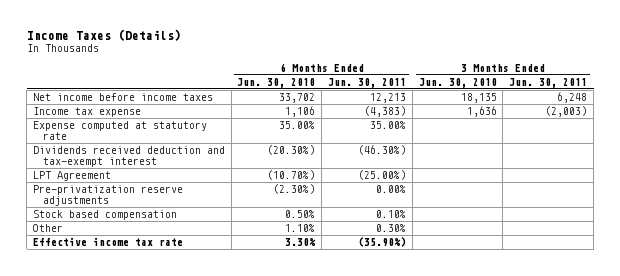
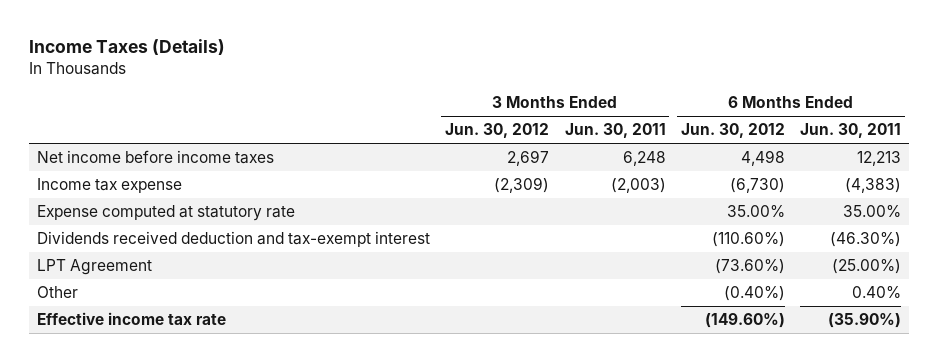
[237,77,316,88] Jun. 30, 2010 -> none
[418,77,497,88] Jun. 30, 2010 -> none
none -> [445,123,550,139] Jun. 30, 2012
none -> [680,123,785,139] Jun. 30, 2012
[32,185,183,206] Pre-privatization reserve adjustments -> none
[32,210,177,221] Stock based compensation -> none
[376,224,407,233] 0.30% -> [852,286,902,299] 0.40%

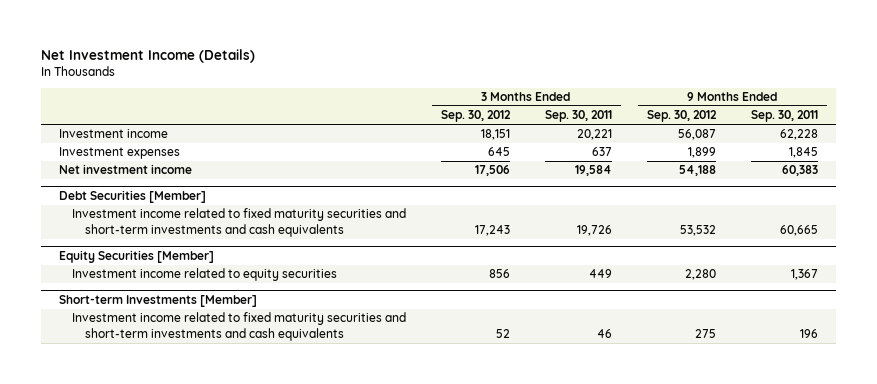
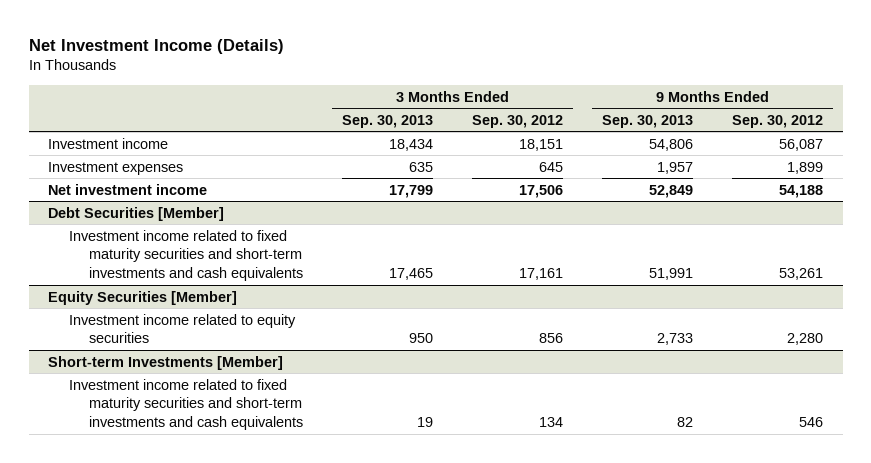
[544,110,612,123] Sep. 30, 2011 -> none
[751,110,819,123] Sep. 30, 2011 -> none
none -> [342,114,434,128] Sep. 30, 2013
none -> [602,114,694,128] Sep. 30, 2013
[474,224,510,236] 17,243 -> [519,268,564,281] 17,161
[679,224,716,236] 53,532 -> [779,268,824,281] 53,261
[495,328,510,338] 52 -> [539,417,564,428] 134
[694,328,716,338] 275 -> [799,417,824,428] 546

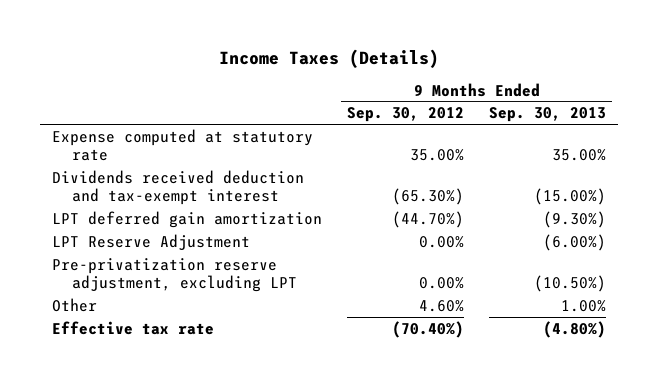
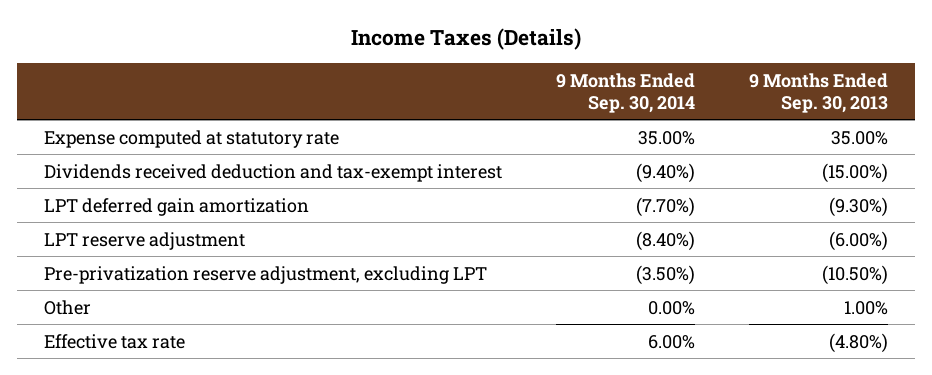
[347,107,465,123] Sep. 30, 2012 -> none
none -> [555,72,695,113] 9 Months Ended Sep. 30, 2014
[52,233,251,250] LPT Reserve Adjustment -> [43,231,245,250] LPT reserve adjustment

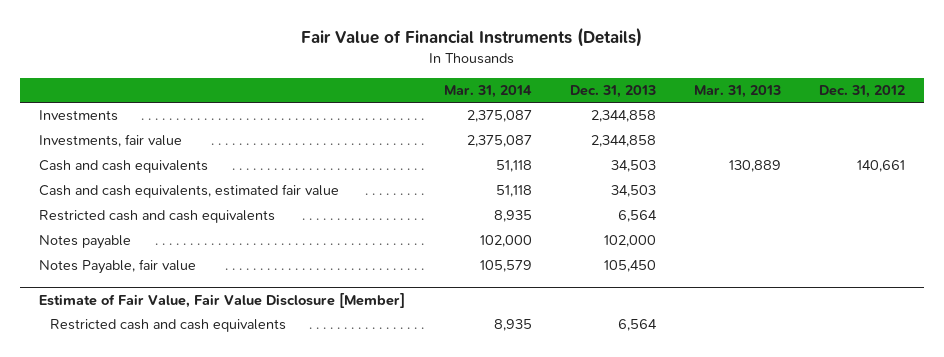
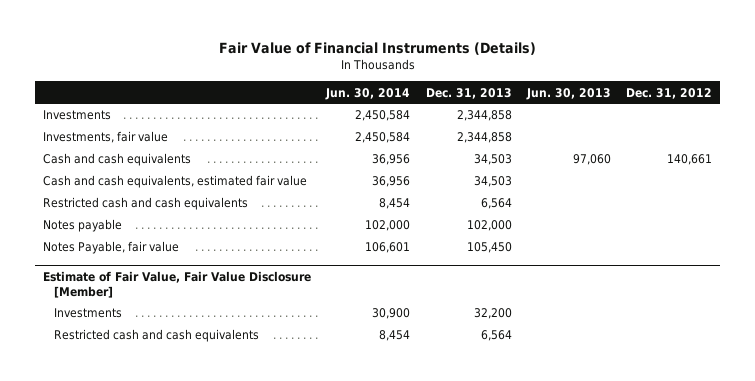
[443,85,532,99] Mar. 31, 2014 -> none
[693,85,781,99] Mar. 31, 2013 -> none
none -> [325,87,411,100] Jun. 30, 2014
none -> [526,87,612,100] Jun. 30, 2013
none -> [53,308,122,319] Investments

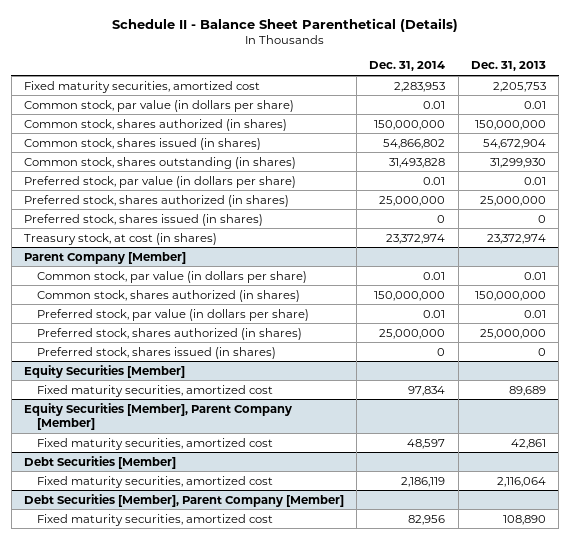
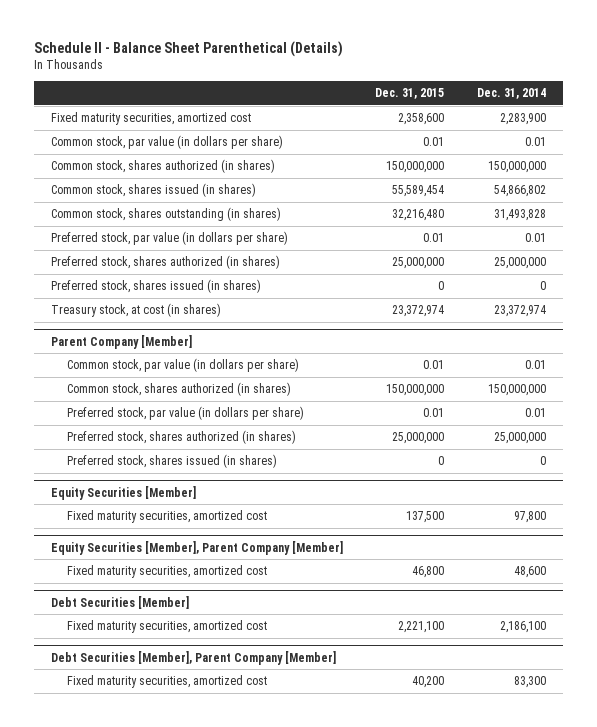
[470,61,546,72] Dec. 31, 2013 -> none
none -> [375,88,445,100] Dec. 31, 2015
[394,81,446,92] 2,283,953 -> [500,113,547,126] 2,283,900
[408,385,446,396] 97,834 -> [514,511,547,524] 97,800
[407,438,446,449] 48,597 -> [514,566,547,579] 48,600
[401,476,446,487] 2,186,119 -> [500,621,547,634] 2,186,100
[408,514,446,525] 82,956 -> [514,676,547,689] 83,300

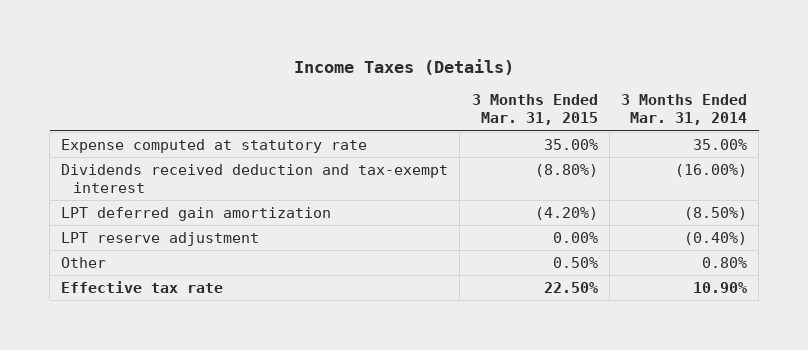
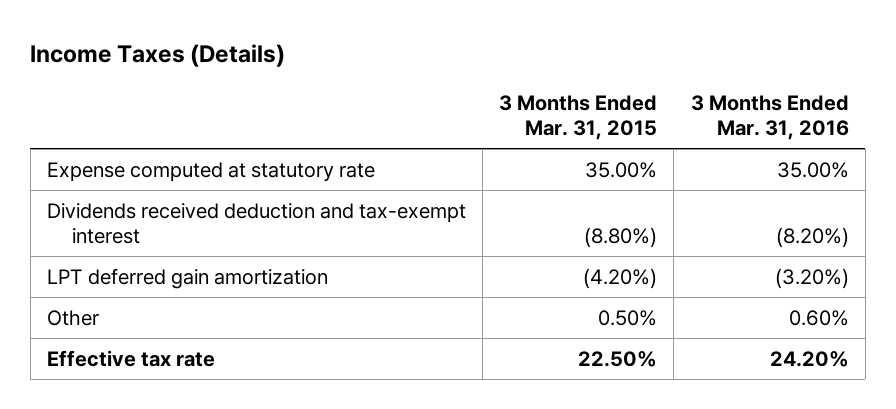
[621,94,748,126] 3 Months Ended Mar. 31, 2014 -> none
none -> [690,95,849,141] 3 Months Ended Mar. 31, 2016
[61,232,260,247] LPT reserve adjustment -> none

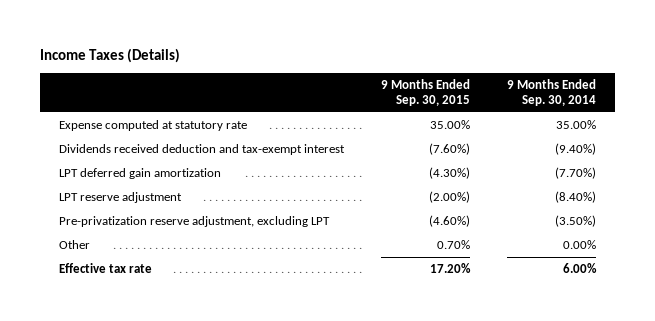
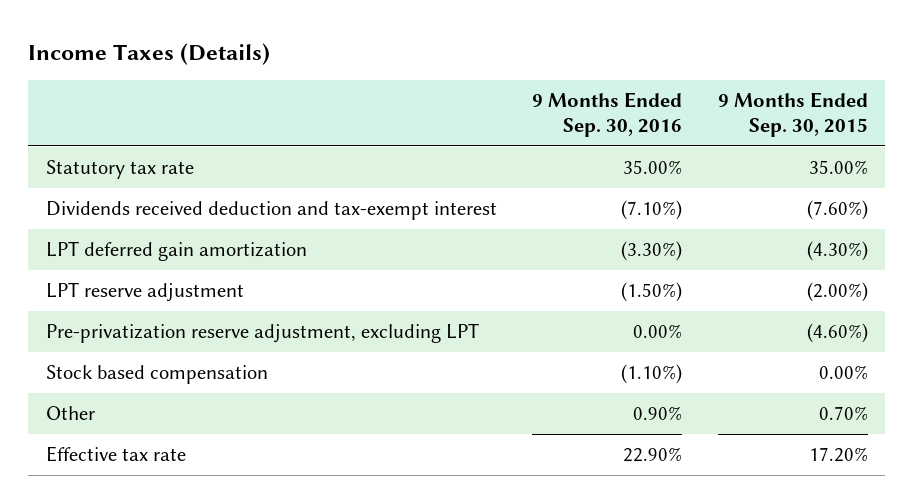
[507,78,597,106] 9 Months Ended Sep. 30, 2014 -> none
none -> [532,92,683,138] 9 Months Ended Sep. 30, 2016
[58,120,247,132] Expense computed at statutory rate -> [46,159,195,179] Statutory tax rate
none -> [46,364,269,384] Stock based compensation

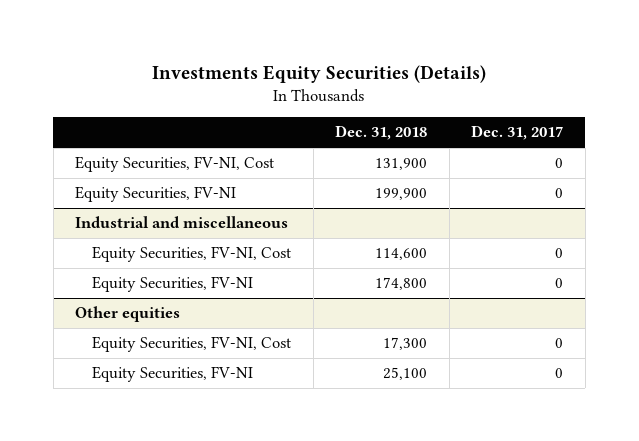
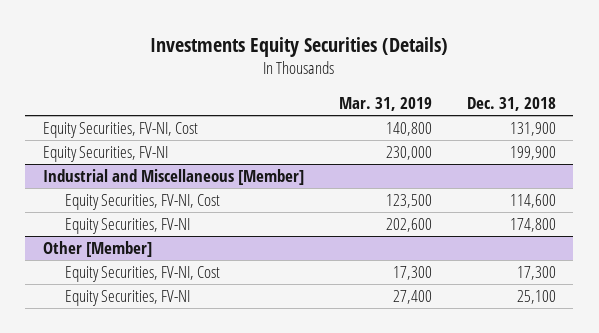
[471,125,564,141] Dec. 31, 2017 -> none
none -> [338,97,432,112] Mar. 31, 2019
[75,216,289,229] Industrial and miscellaneous -> [42,168,304,185] Industrial and Miscellaneous [Member]
[75,306,181,323] Other equities -> [42,240,152,257] Other [Member]

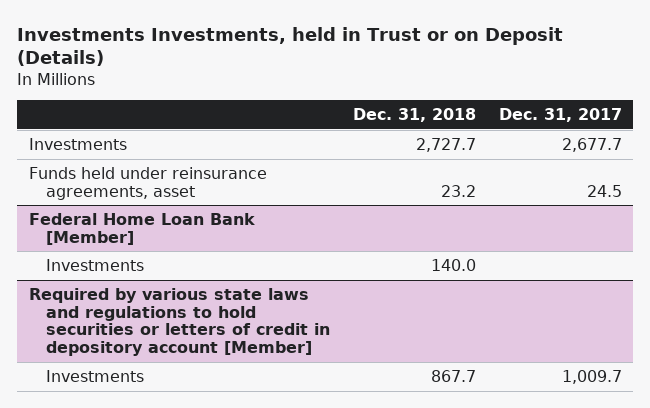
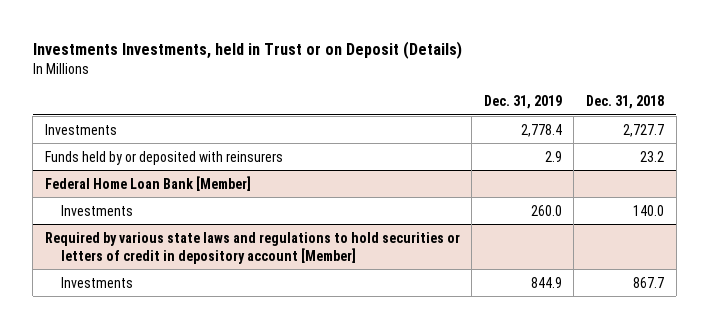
[498,108,622,123] Dec. 31, 2017 -> none
none -> [483,95,562,110] Dec. 31, 2019
[28,166,267,200] Funds held under reinsurance agreements, asset -> [44,150,283,165] Funds held by or deposited with reinsurers

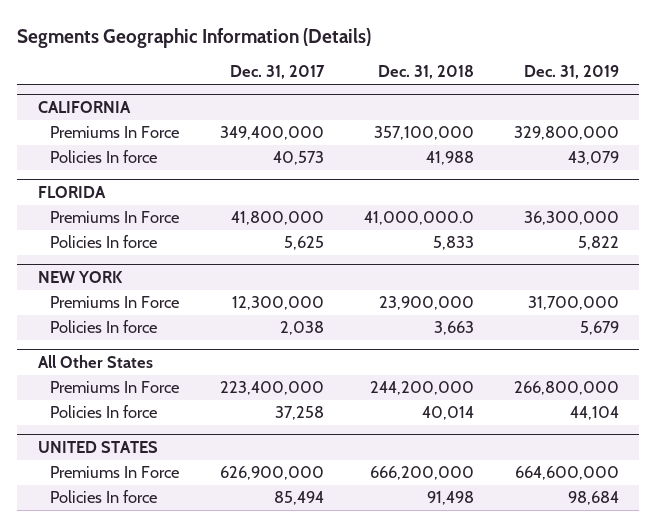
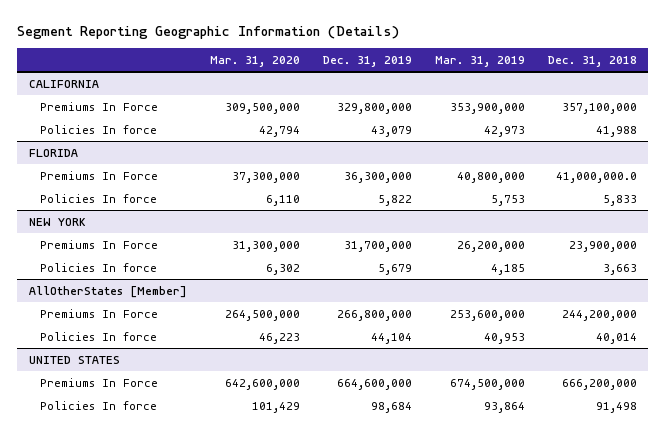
[17,27,372,48] Segments Geographic Information (Details) -> [17,26,400,40] Segment Reporting Geographic Information (Details)
[229,65,325,80] Dec. 31, 2017 -> none
none -> [209,55,300,67] Mar. 31, 2020
none -> [434,55,525,67] Mar. 31, 2019
[37,354,153,368] All Other States -> [28,285,187,298] AllOtherStates [Member]

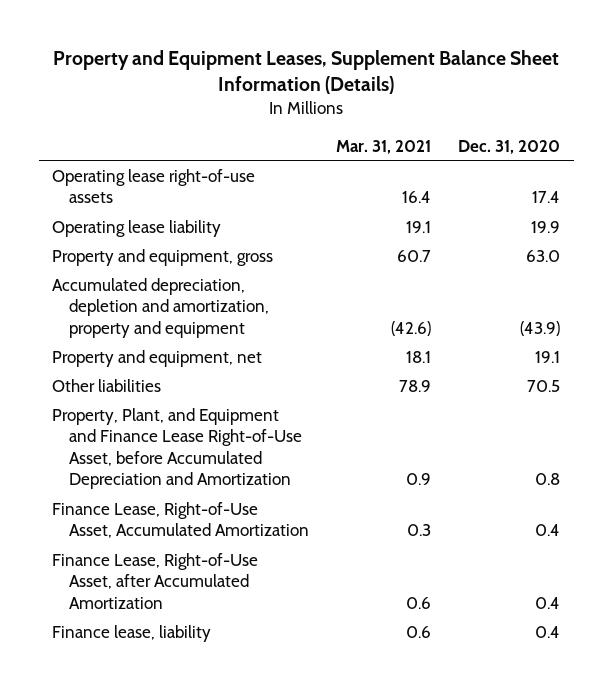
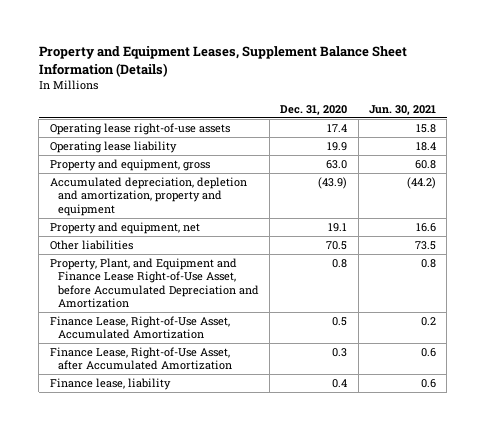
[335,139,431,154] Mar. 31, 2021 -> none
none -> [368,104,436,115] Jun. 30, 2021
[535,524,561,537] 0.4 -> [332,316,348,326] 0.5
[535,596,561,609] 0.4 -> [332,347,348,357] 0.3

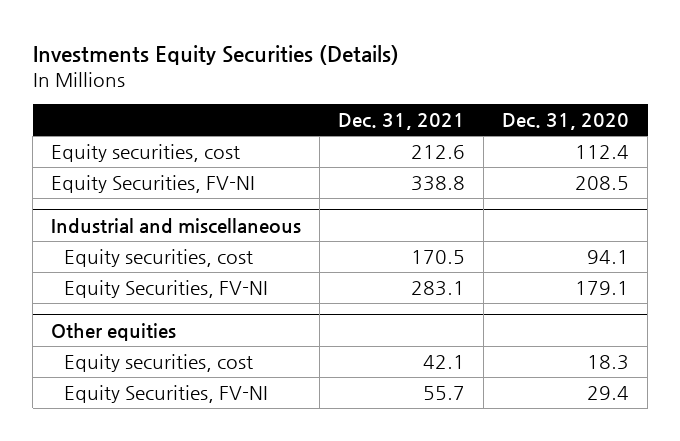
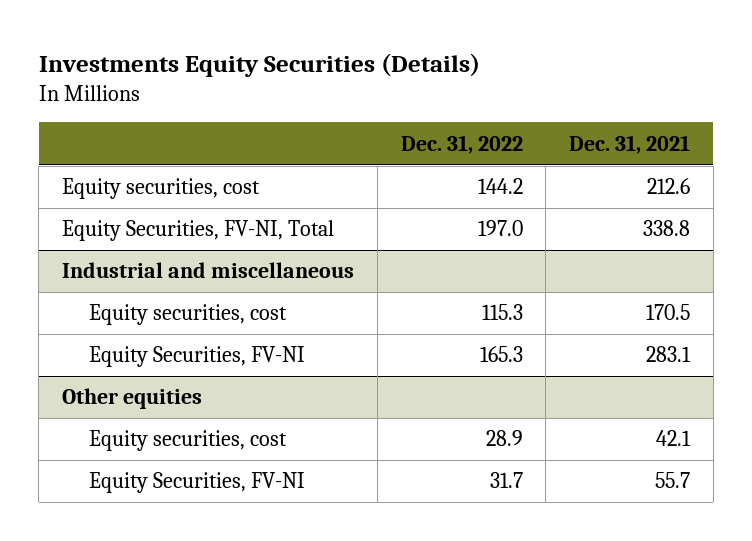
[502,113,630,131] Dec. 31, 2020 -> none
none -> [400,134,523,154] Dec. 31, 2022
[51,174,256,193] Equity Securities, FV-NI -> [62,220,335,242] Equity Securities, FV-NI, Total

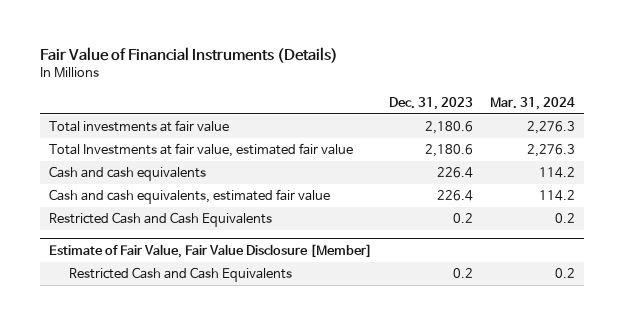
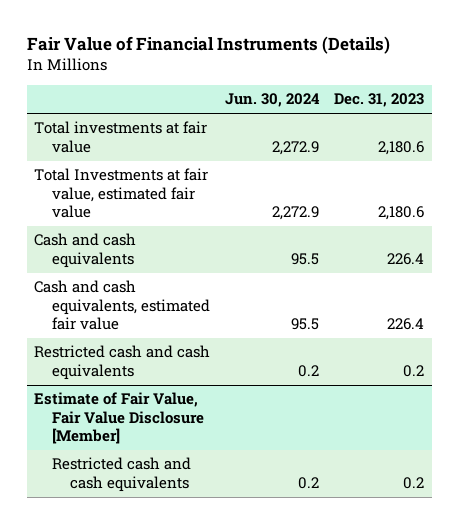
[490,96,576,110] Mar. 31, 2024 -> none
none -> [225,93,321,108] Jun. 30, 2024
[48,212,272,228] Restricted Cash and Cash Equivalents -> [34,345,211,380] Restricted cash and cash equivalents
[68,267,292,283] Restricted Cash and Cash Equivalents -> [52,457,192,492] Restricted cash and cash equivalents

